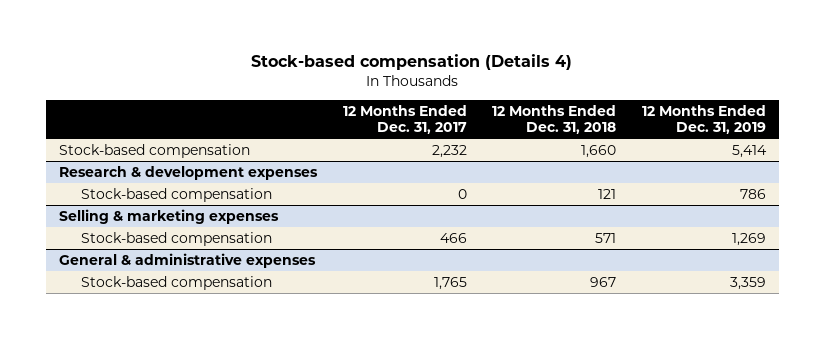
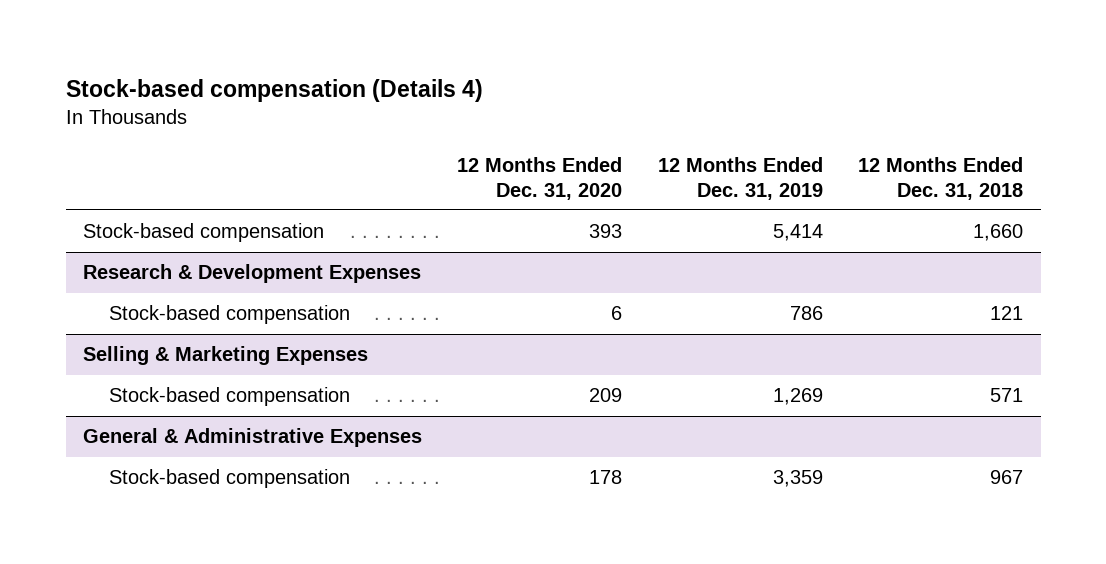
[342,104,467,135] 12 Months Ended Dec. 31, 2017 -> none
none -> [457,156,623,200] 12 Months Ended Dec. 31, 2020
[58,165,318,180] Research & development expenses -> [83,264,422,284] Research & Development Expenses
[58,208,279,224] Selling & marketing expenses -> [83,346,369,366] Selling & Marketing Expenses
[58,252,316,268] General & administrative expenses -> [83,428,423,448] General & Administrative Expenses

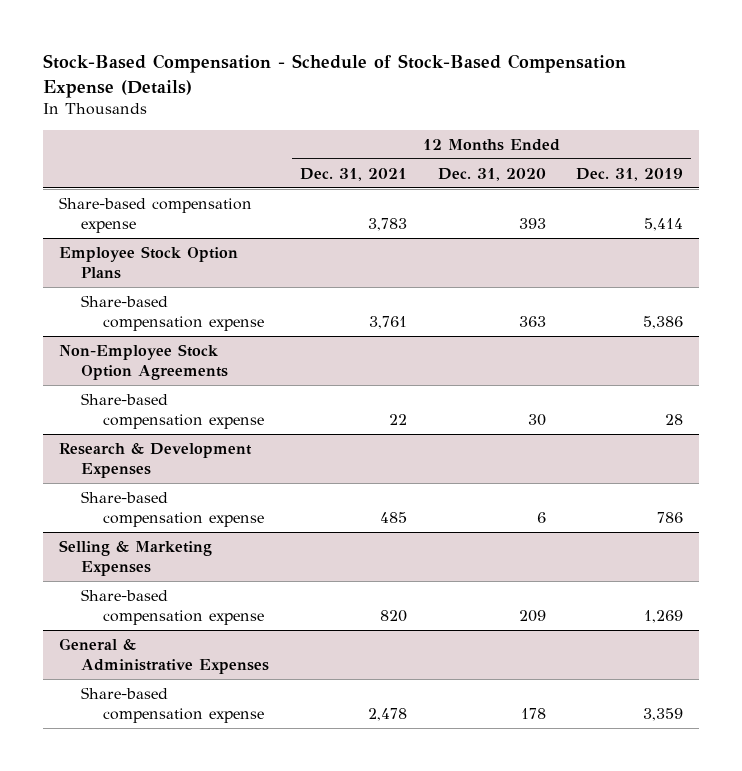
[65,78,483,102] Stock-based compensation (Details 4) -> [43,54,627,98] Stock-Based Compensation - Schedule of Stock-Based Compensation Expense (Details)
[857,156,1023,200] 12 Months Ended Dec. 31, 2018 -> none
none -> [299,167,407,181] Dec. 31, 2021
[83,223,325,243] Stock-based compensation -> [58,197,252,233] Share-based compensation expense
none -> [58,246,238,279] Employee Stock Option Plans
none -> [81,295,265,331] Share-based compensation expense
none -> [58,344,229,380] Non-Employee Stock Option Agreements
none -> [81,393,265,429] Share-based compensation expense
[109,305,351,325] Stock-based compensation -> [81,491,265,527] Share-based compensation expense
[109,387,351,407] Stock-based compensation -> [81,589,265,625] Share-based compensation expense
[109,469,351,489] Stock-based compensation -> [81,687,265,723] Share-based compensation expense

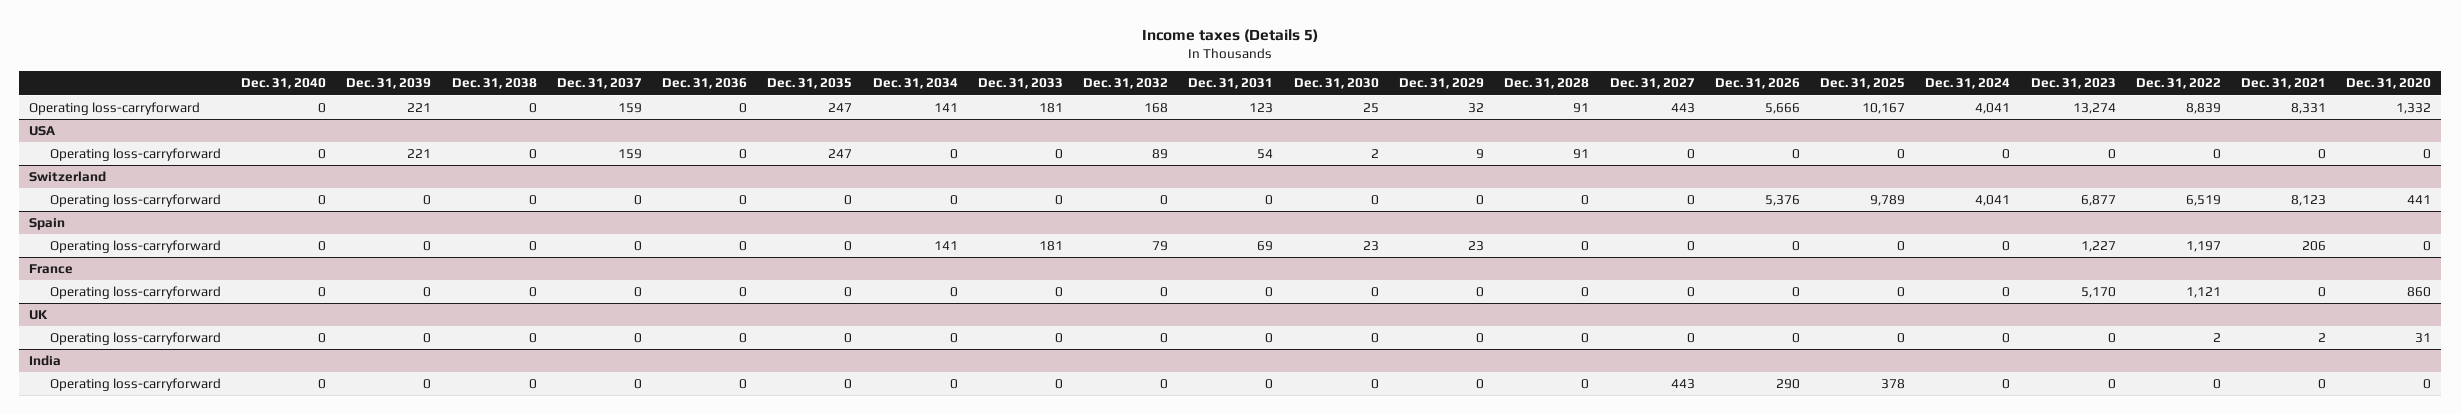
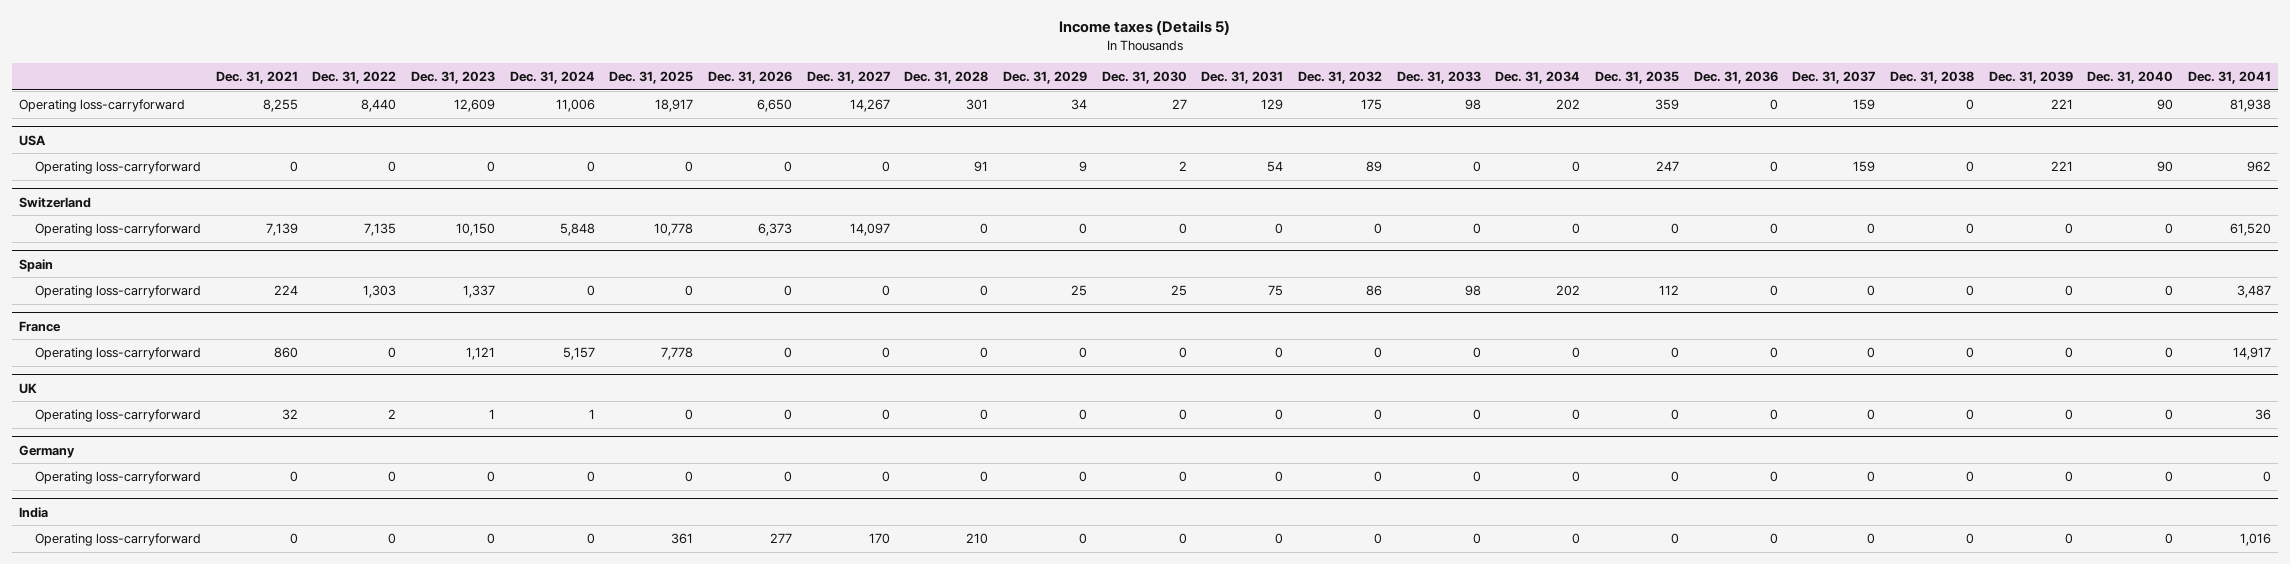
[2346,78,2432,90] Dec. 31, 2020 -> none
none -> [2187,71,2271,85] Dec. 31, 2041
[318,103,327,114] 0 -> [2157,99,2174,111] 90
[828,103,853,113] 247 -> [1654,99,1679,111] 359
[933,103,958,113] 141 -> [1556,99,1581,111] 202
[1038,103,1063,114] 181 -> [1464,99,1481,111] 98
[1144,103,1169,114] 168 -> [1360,99,1382,111] 175
[1249,103,1274,114] 123 -> [1261,99,1284,111] 129
[1362,103,1379,114] 25 -> [1171,99,1187,110] 27
[1467,103,1484,114] 32 -> [1070,99,1087,111] 34
[1573,103,1590,114] 91 -> [966,99,989,111] 301
[1670,103,1695,114] 443 -> [849,99,890,113] 14,267
[1764,103,1800,115] 5,666 -> [756,99,792,113] 6,650
[1862,103,1906,115] 10,167 -> [655,99,694,113] 18,917
[1975,103,2011,115] 4,041 -> [555,99,595,113] 11,006
[2072,103,2116,115] 13,274 -> [453,99,495,113] 12,609
[2185,103,2221,115] 8,839 -> [361,99,397,113] 8,440
[2291,103,2327,115] 8,331 -> [262,99,298,113] 8,255
[318,149,327,160] 0 -> [2157,161,2174,173] 90
[1686,195,1695,206] 0 -> [849,223,890,237] 14,097
[1764,195,1800,207] 5,376 -> [757,223,792,237] 6,373
[1870,195,1906,207] 9,789 -> [654,223,694,237] 10,778
[1975,195,2011,207] 4,041 -> [559,223,595,237] 5,848
[2080,195,2116,207] 6,877 -> [455,223,495,237] 10,150
[2185,195,2221,207] 6,519 -> [364,223,397,237] 7,135
[2291,195,2327,207] 8,123 -> [265,223,298,237] 7,139
[844,241,853,252] 0 -> [1658,285,1679,296] 112
[933,241,958,251] 141 -> [1556,285,1581,297] 202
[1038,241,1063,252] 181 -> [1464,285,1481,297] 98
[1152,241,1169,252] 79 -> [1365,285,1382,297] 86
[1257,241,1274,252] 69 -> [1268,285,1284,297] 75
[1362,241,1379,252] 23 -> [1170,285,1187,297] 25
[1467,241,1484,252] 23 -> [1070,285,1087,297] 25
[2080,241,2116,253] 1,227 -> [462,285,495,299] 1,337
[2185,241,2221,253] 1,197 -> [363,285,397,299] 1,303
[2302,241,2327,252] 206 -> [273,285,298,296] 224
[1897,287,1906,298] 0 -> [661,347,694,361] 7,778
[2002,287,2011,298] 0 -> [562,347,595,361] 5,157
[2080,287,2116,299] 5,170 -> [465,347,495,361] 1,121
[2185,287,2221,299] 1,121 -> [388,347,397,359] 0
[2318,287,2327,298] 0 -> [273,347,298,359] 860
[2002,333,2011,344] 0 -> [588,409,595,420] 1
[2107,333,2116,344] 0 -> [488,409,495,420] 1
[2318,333,2327,343] 2 -> [281,409,298,421] 32
none -> [19,444,76,458] Germany
none -> [35,471,202,485] Operating loss-carryforward
[1581,379,1590,390] 0 -> [966,533,989,545] 210
[1670,379,1695,390] 443 -> [868,533,890,545] 170
[1775,379,1800,390] 290 -> [769,533,792,544] 277
[1881,379,1906,390] 378 -> [671,533,694,545] 361

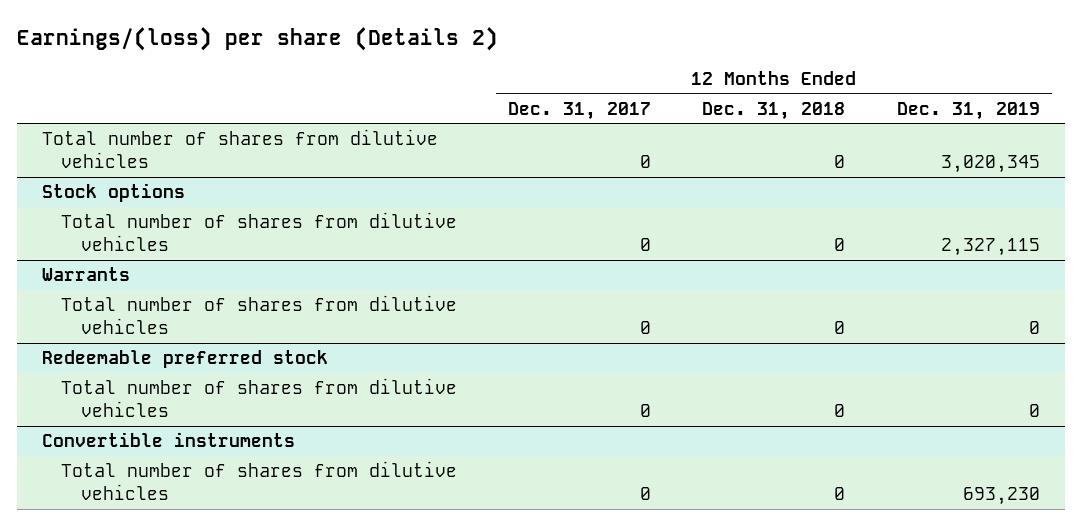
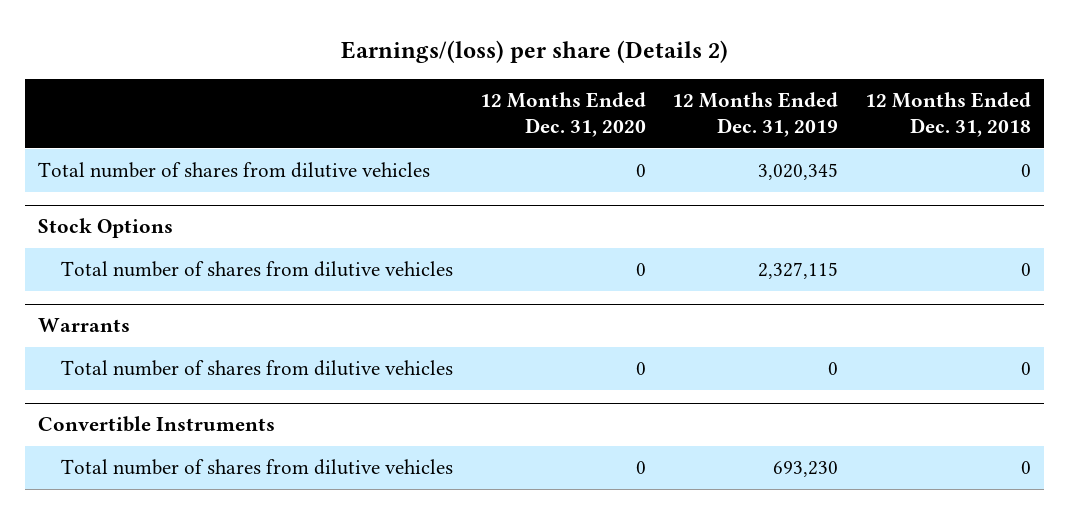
[508,101,652,120] Dec. 31, 2017 -> none
none -> [479,91,646,138] 12 Months Ended Dec. 31, 2020
[42,183,186,203] Stock options -> [38,218,174,239] Stock Options
[42,350,329,369] Redeemable preferred stock -> none
[61,378,458,417] Total number of shares from dilutive vehicles -> none
[42,432,296,448] Convertible instruments -> [38,416,276,433] Convertible Instruments

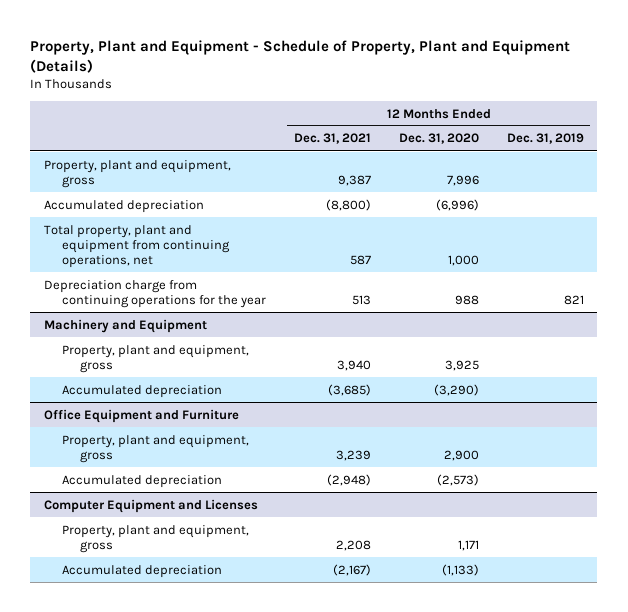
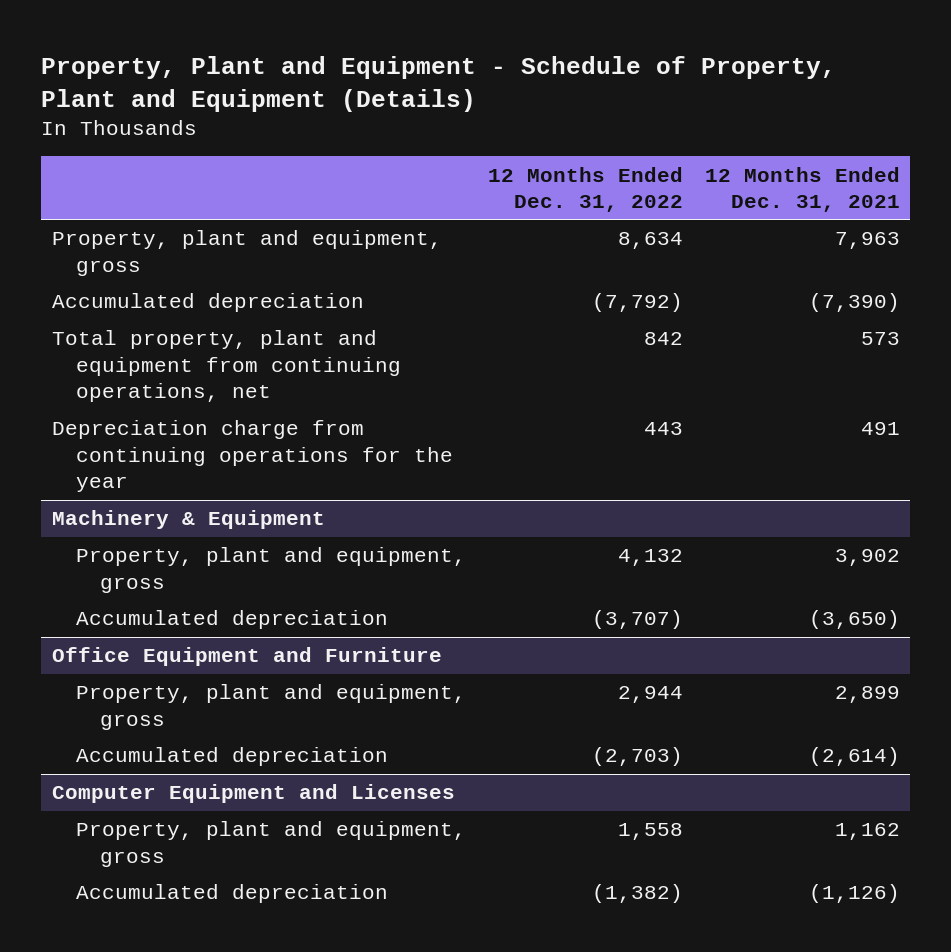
[398,133,479,145] Dec. 31, 2020 -> none
[506,133,584,145] Dec. 31, 2019 -> none
none -> [487,166,683,212] 12 Months Ended Dec. 31, 2022
[337,174,371,186] 9,387 -> [834,232,900,250] 7,963
[325,198,371,211] (8,800) -> [808,293,900,313] (7,390)
[349,254,371,265] 587 -> [860,332,900,346] 573
[351,294,371,305] 513 -> [860,422,900,436] 491
[44,318,208,333] Machinery and Equipment -> [51,510,325,530] Machinery & Equipment
[336,359,371,371] 3,940 -> [834,549,900,567] 3,902
[327,383,371,396] (3,685) -> [808,610,900,630] (3,650)
[335,449,371,461] 3,239 -> [834,686,900,704] 2,899
[326,473,371,486] (2,948) -> [808,747,900,767] (2,614)
[335,539,371,551] 2,208 -> [834,823,900,841] 1,162
[332,563,371,576] (2,167) -> [808,884,900,904] (1,126)

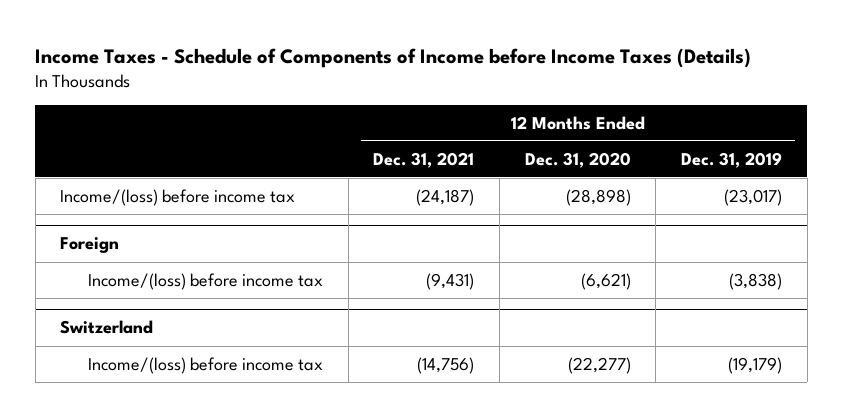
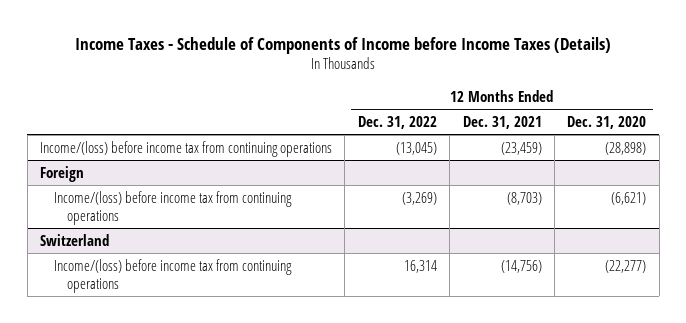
[681,151,783,168] Dec. 31, 2019 -> none
none -> [357,115,437,129] Dec. 31, 2022
[60,188,296,206] Income/(loss) before income tax -> [40,140,333,157] Income/(loss) before income tax from continuing operations
[416,188,475,206] (24,187) -> [500,141,542,155] (23,459)
[87,272,323,290] Income/(loss) before income tax -> [53,190,292,225] Income/(loss) before income tax from continuing operations
[426,272,475,290] (9,431) -> [506,191,542,205] (8,703)
[87,356,323,374] Income/(loss) before income tax -> [53,258,292,293] Income/(loss) before income tax from continuing operations

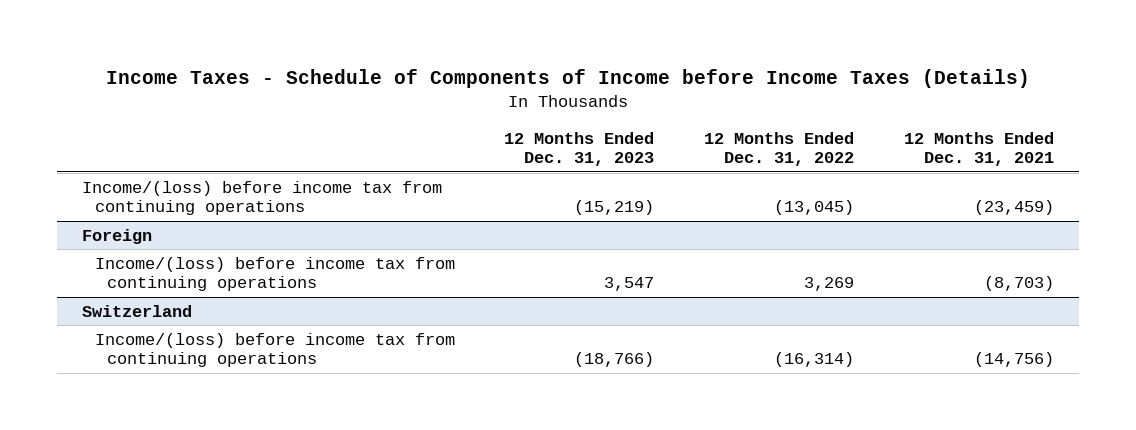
[567,115,647,129] Dec. 31, 2020 -> none
none -> [504,131,655,167] 12 Months Ended Dec. 31, 2023
[401,191,437,205] (3,269) -> [804,277,855,292] 3,269
[403,259,437,273] 16,314 -> [774,352,855,368] (16,314)

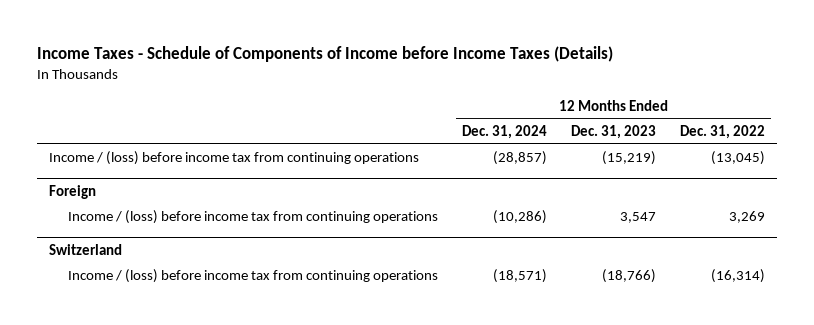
[903,131,1054,167] 12 Months Ended Dec. 31, 2021 -> none
none -> [461,124,547,139] Dec. 31, 2024
[82,180,443,216] Income/(loss) before income tax from continuing operations -> [48,151,419,166] Income / (loss) before income tax from continuing operations
[94,256,455,292] Income/(loss) before income tax from continuing operations -> [67,210,438,225] Income / (loss) before income tax from continuing operations
[94,332,455,368] Income/(loss) before income tax from continuing operations -> [67,269,438,284] Income / (loss) before income tax from continuing operations

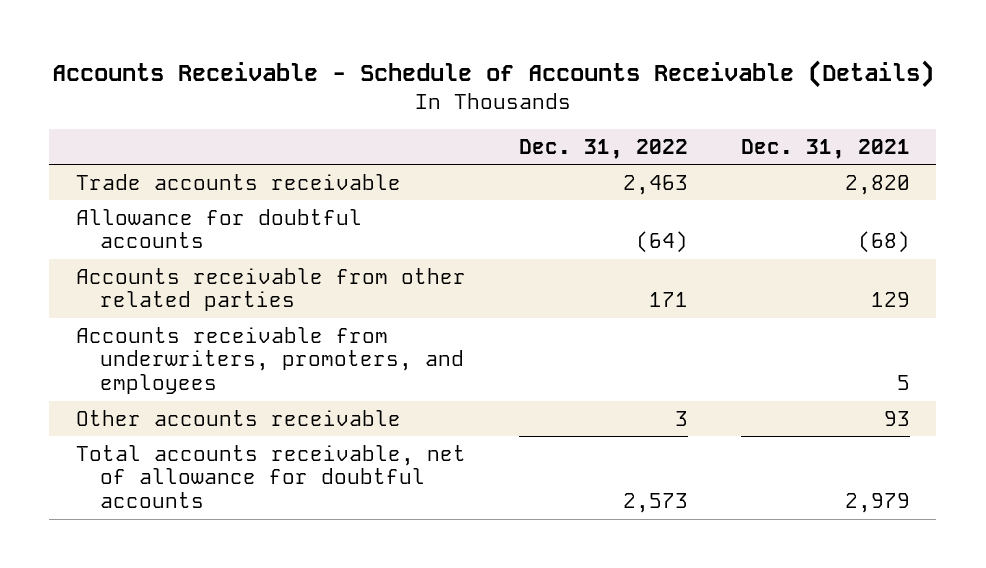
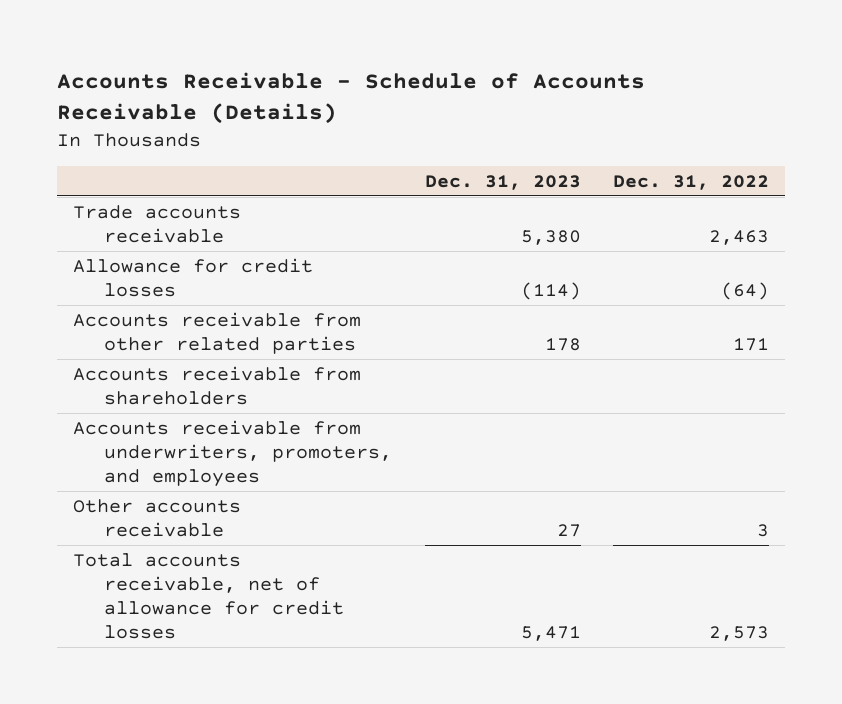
[740,138,910,159] Dec. 31, 2021 -> none
none -> [424,174,581,190] Dec. 31, 2023
[75,208,362,249] Allowance for doubtful accounts -> [73,257,314,297] Allowance for credit losses
none -> [73,365,362,405] Accounts receivable from shareholders
[75,444,466,509] Total accounts receivable, net of allowance for doubtful accounts -> [73,552,345,640] Total accounts receivable, net of allowance for credit losses

